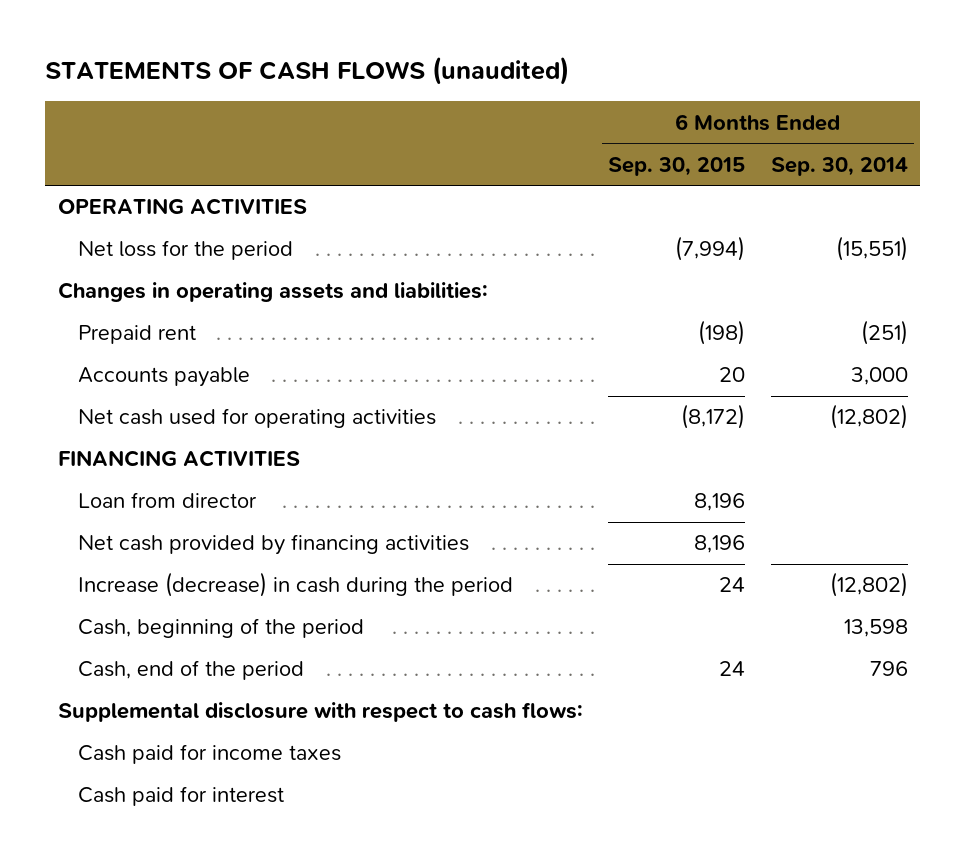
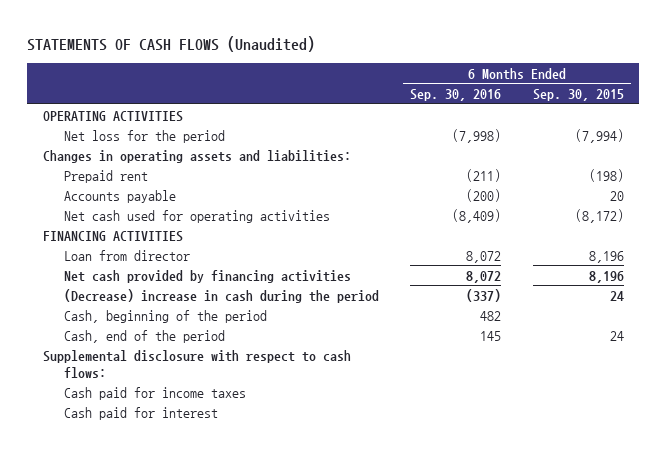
[45,56,570,86] STATEMENTS OF CASH FLOWS (unaudited) -> [27,35,316,52] STATEMENTS OF CASH FLOWS (Unaudited)
[770,156,908,176] Sep. 30, 2014 -> none
none -> [410,89,502,102] Sep. 30, 2016
[78,572,514,598] Increase (decrease) in cash during the period -> [64,288,380,303] (Decrease) increase in cash during the period

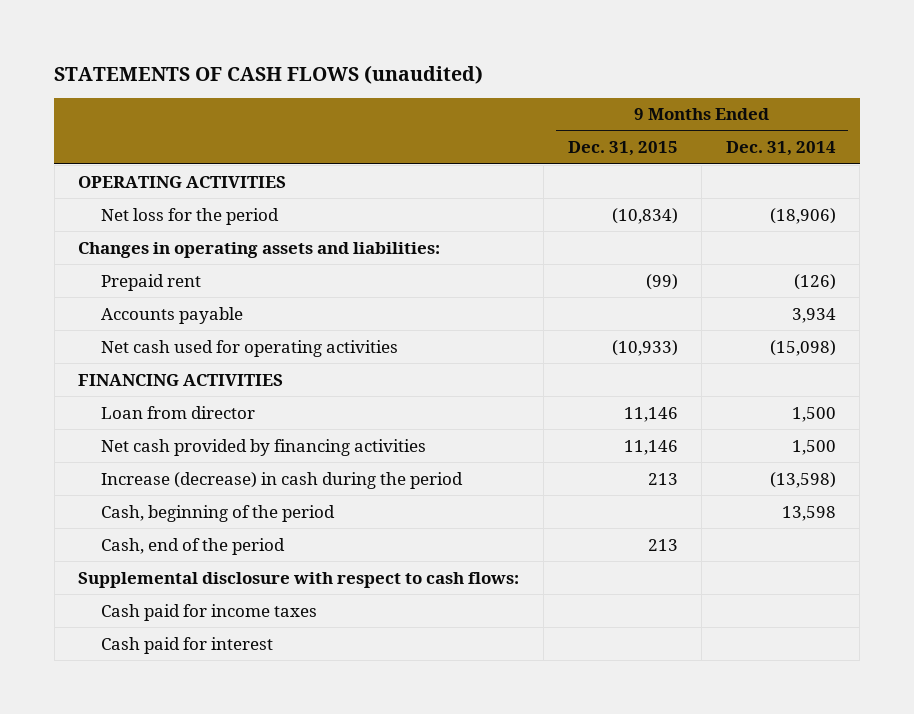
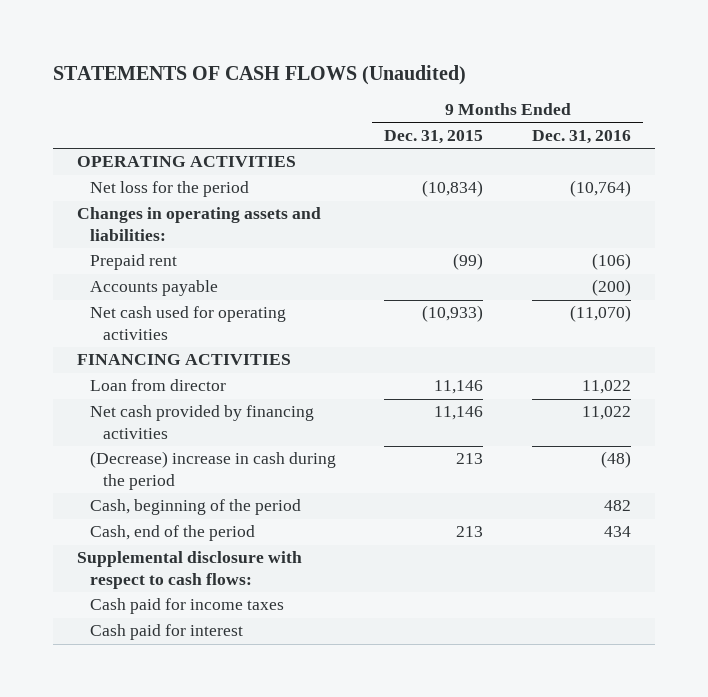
[54,64,484,84] STATEMENTS OF CASH FLOWS (unaudited) -> [52,64,466,85] STATEMENTS OF CASH FLOWS (Unaudited)
[725,141,836,157] Dec. 31, 2014 -> none
none -> [531,129,631,144] Dec. 31, 2016
[100,471,463,489] Increase (decrease) in cash during the period -> [90,451,337,490] (Decrease) increase in cash during the period

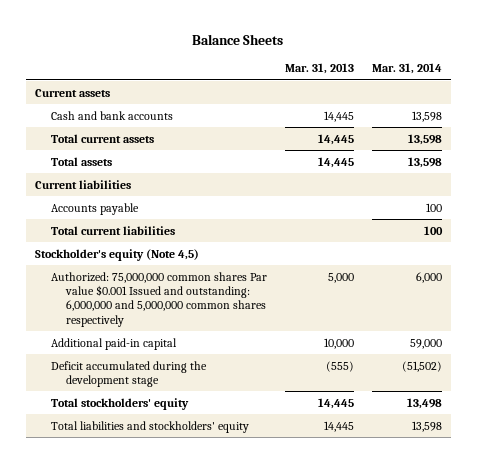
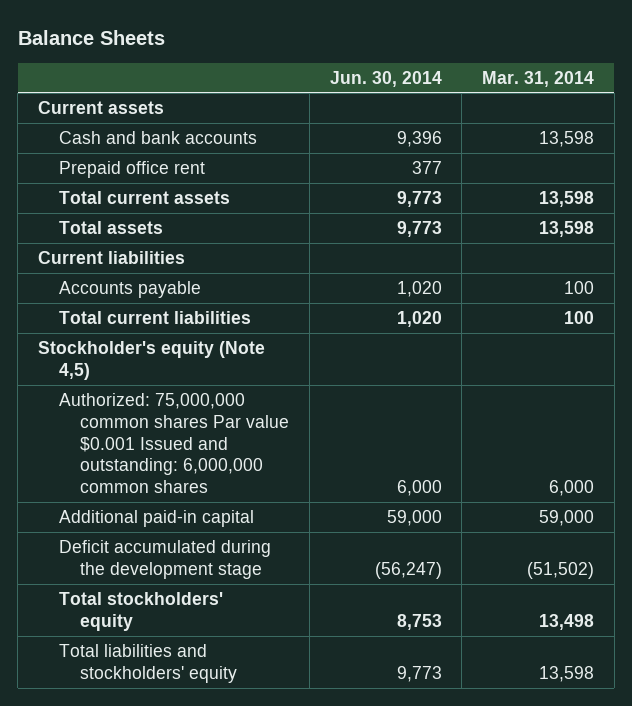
[284,63,354,75] Mar. 31, 2013 -> none
none -> [329,70,442,87] Jun. 30, 2014
none -> [59,160,206,178] Prepaid office rent
[50,271,267,327] Authorized: 75,000,000 common shares Par value $0.001 Issued and outstanding: 6,000,000 and 5,000,000 common shares respectively -> [59,392,290,494] Authorized: 75,000,000 common shares Par value $0.001 Issued and outstanding: 6,000,000 common shares

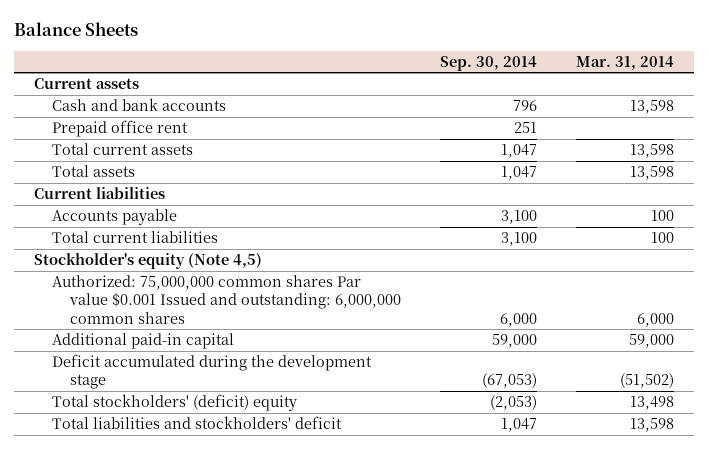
[329,70,442,87] Jun. 30, 2014 -> none
none -> [439,55,537,71] Sep. 30, 2014
[59,591,224,631] Total stockholders' equity -> [51,394,297,412] Total stockholders' (deficit) equity
[59,643,238,683] Total liabilities and stockholders' equity -> [51,416,342,430] Total liabilities and stockholders' deficit

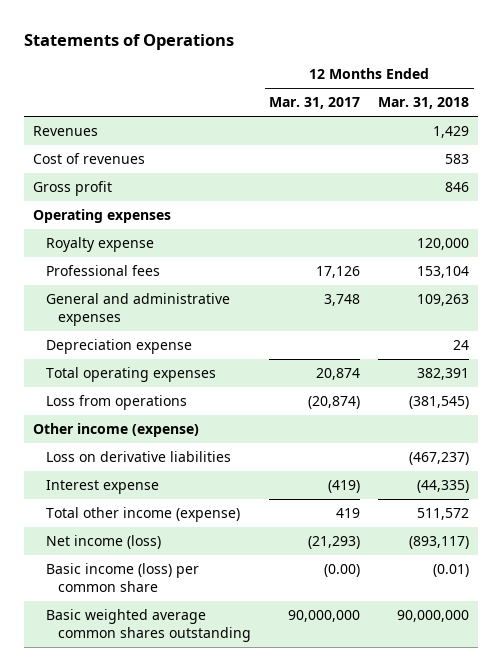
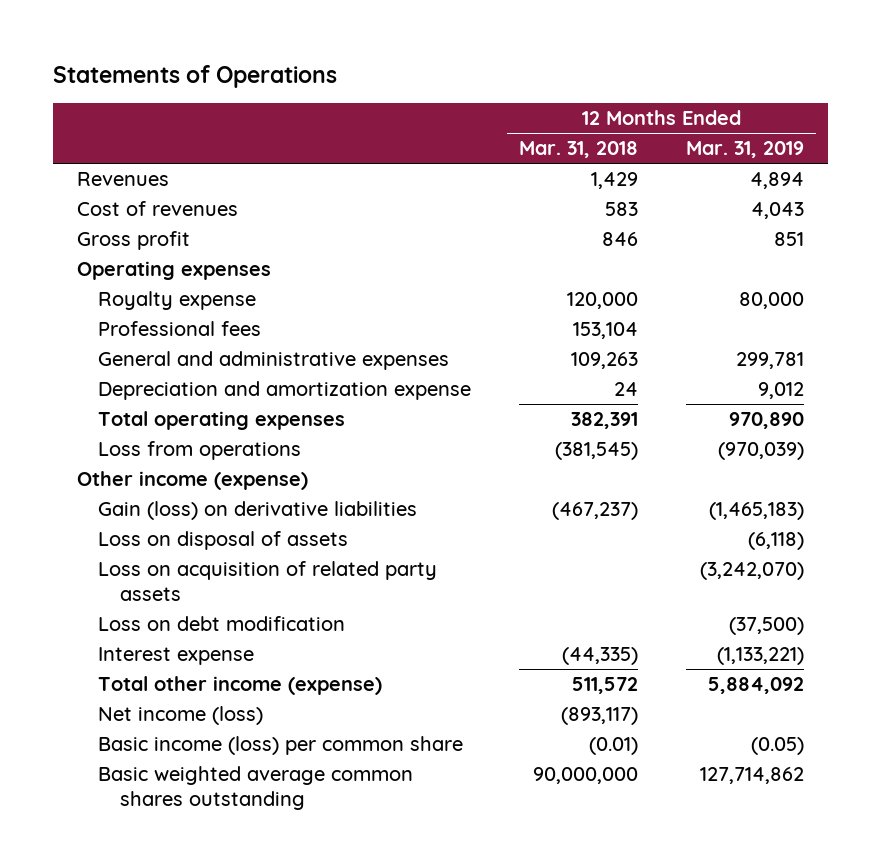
[269,97,361,110] Mar. 31, 2017 -> none
none -> [686,141,805,159] Mar. 31, 2019
[45,339,192,355] Depreciation expense -> [98,381,472,401] Depreciation and amortization expense
[45,451,231,463] Loss on derivative liabilities -> [98,501,418,521] Gain (loss) on derivative liabilities
none -> [98,531,349,551] Loss on disposal of assets
none -> [98,561,438,601] Loss on acquisition of related party assets
none -> [98,616,346,632] Loss on debt modification

